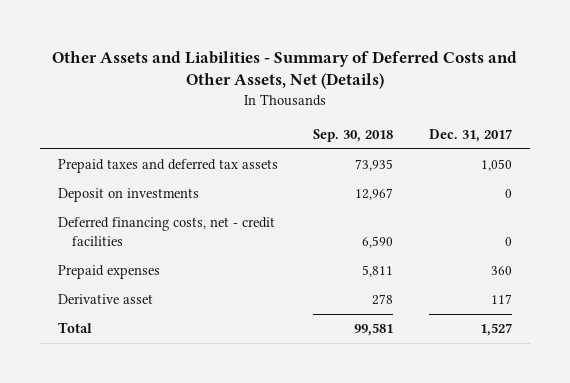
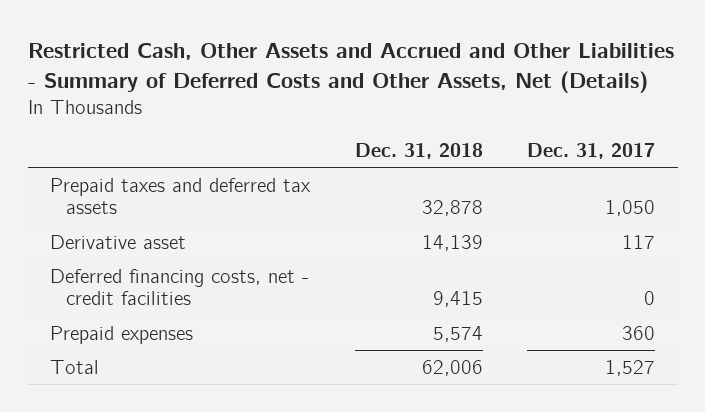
[51,50,517,90] Other Assets and Liabilities - Summary of Deferred Costs and Other Assets, Net (Details) -> [27,42,674,93] Restricted Cash, Other Assets and Accrued and Other Liabilities - Summary of Deferred Costs and Other Assets, Net (Details)
[313,129,394,143] Sep. 30, 2018 -> none
none -> [354,142,483,159] Dec. 31, 2018
[57,188,199,203] Deposit on investments -> none
[57,294,153,305] Derivative asset -> [50,234,187,249] Derivative asset

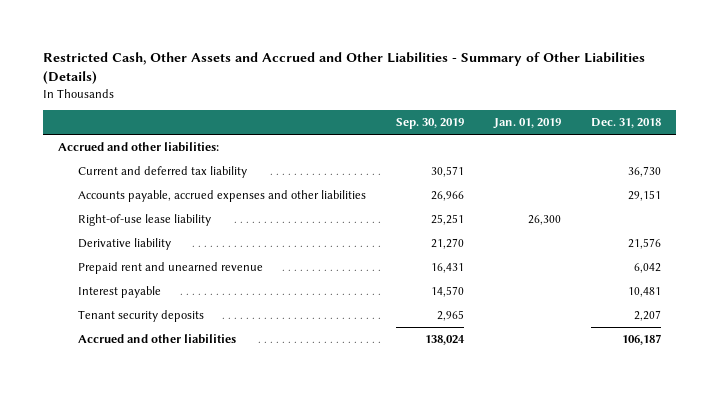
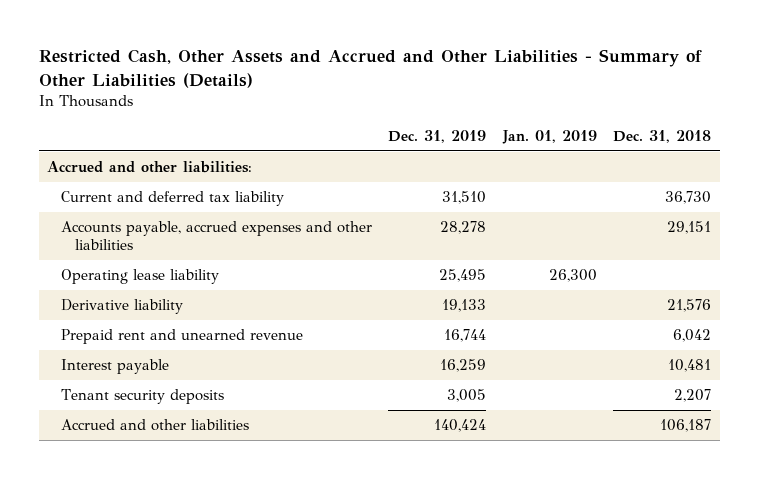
[395,118,464,130] Sep. 30, 2019 -> none
none -> [388,130,487,144] Dec. 31, 2019
[77,214,211,227] Right-of-use lease liability -> [60,269,219,285] Operating lease liability

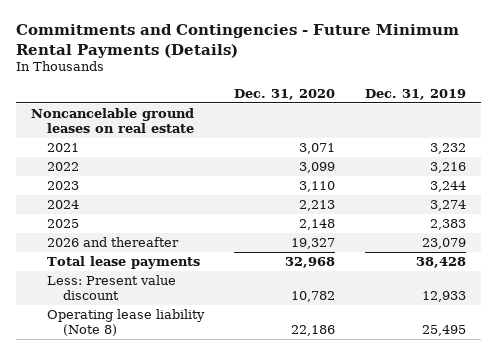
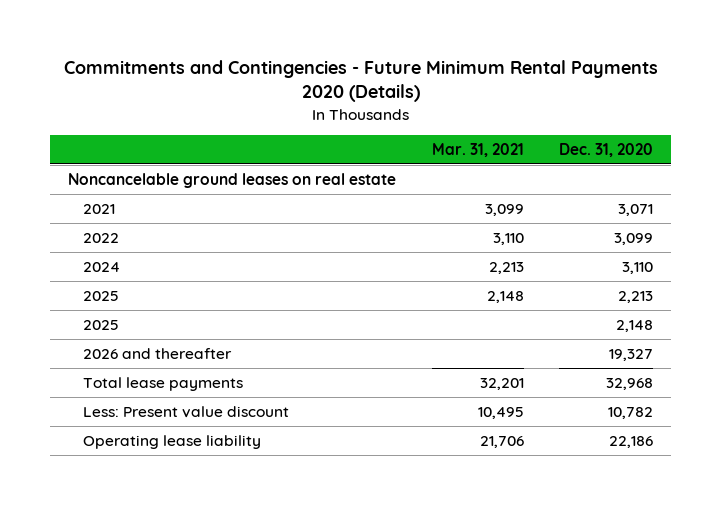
[15,24,459,58] Commitments and Contingencies - Future Minimum Rental Payments (Details) -> [63,60,658,103] Commitments and Contingencies - Future Minimum Rental Payments 2020 (Details)
[364,88,466,100] Dec. 31, 2019 -> none
none -> [431,142,524,157] Mar. 31, 2021
[46,180,79,190] 2023 -> [83,261,121,272] 2024
[46,199,79,209] 2024 -> [83,290,120,301] 2025
[46,308,205,336] Operating lease liability (Note 8) -> [83,434,262,449] Operating lease liability

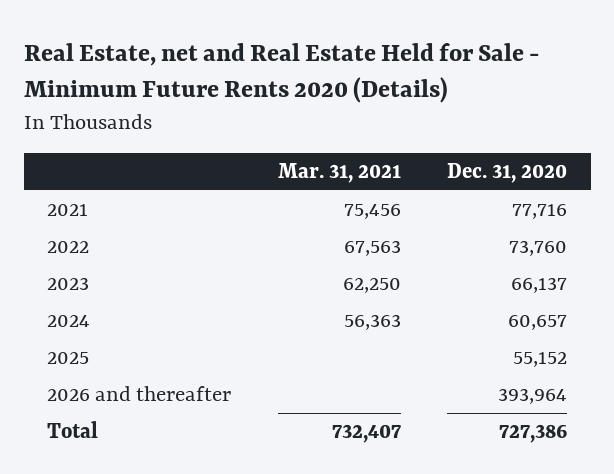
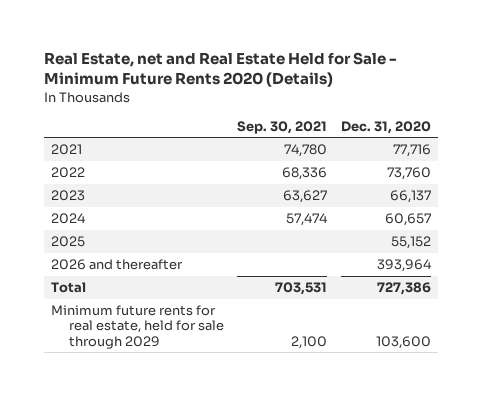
[277,163,401,184] Mar. 31, 2021 -> none
none -> [237,120,328,134] Sep. 30, 2021
none -> [50,305,224,349] Minimum future rents for real estate, held for sale through 2029

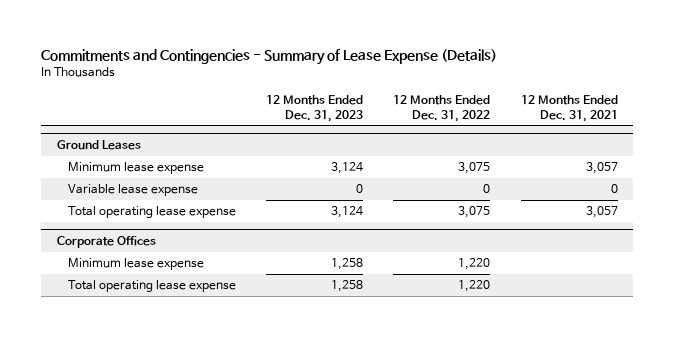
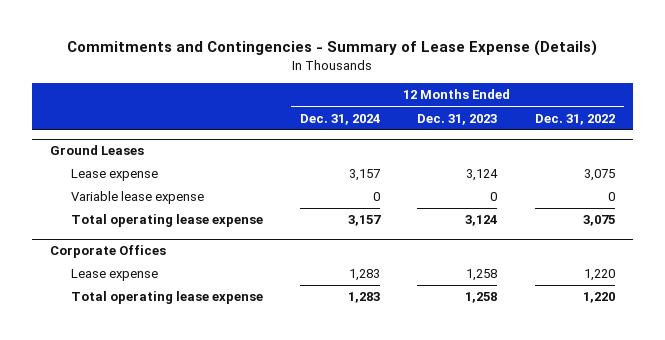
[520,94,618,122] 12 Months Ended Dec. 31, 2021 -> none
none -> [300,113,381,125] Dec. 31, 2024
[67,162,204,175] Minimum lease expense -> [71,169,159,182] Lease expense
[67,258,204,271] Minimum lease expense -> [71,269,159,282] Lease expense

